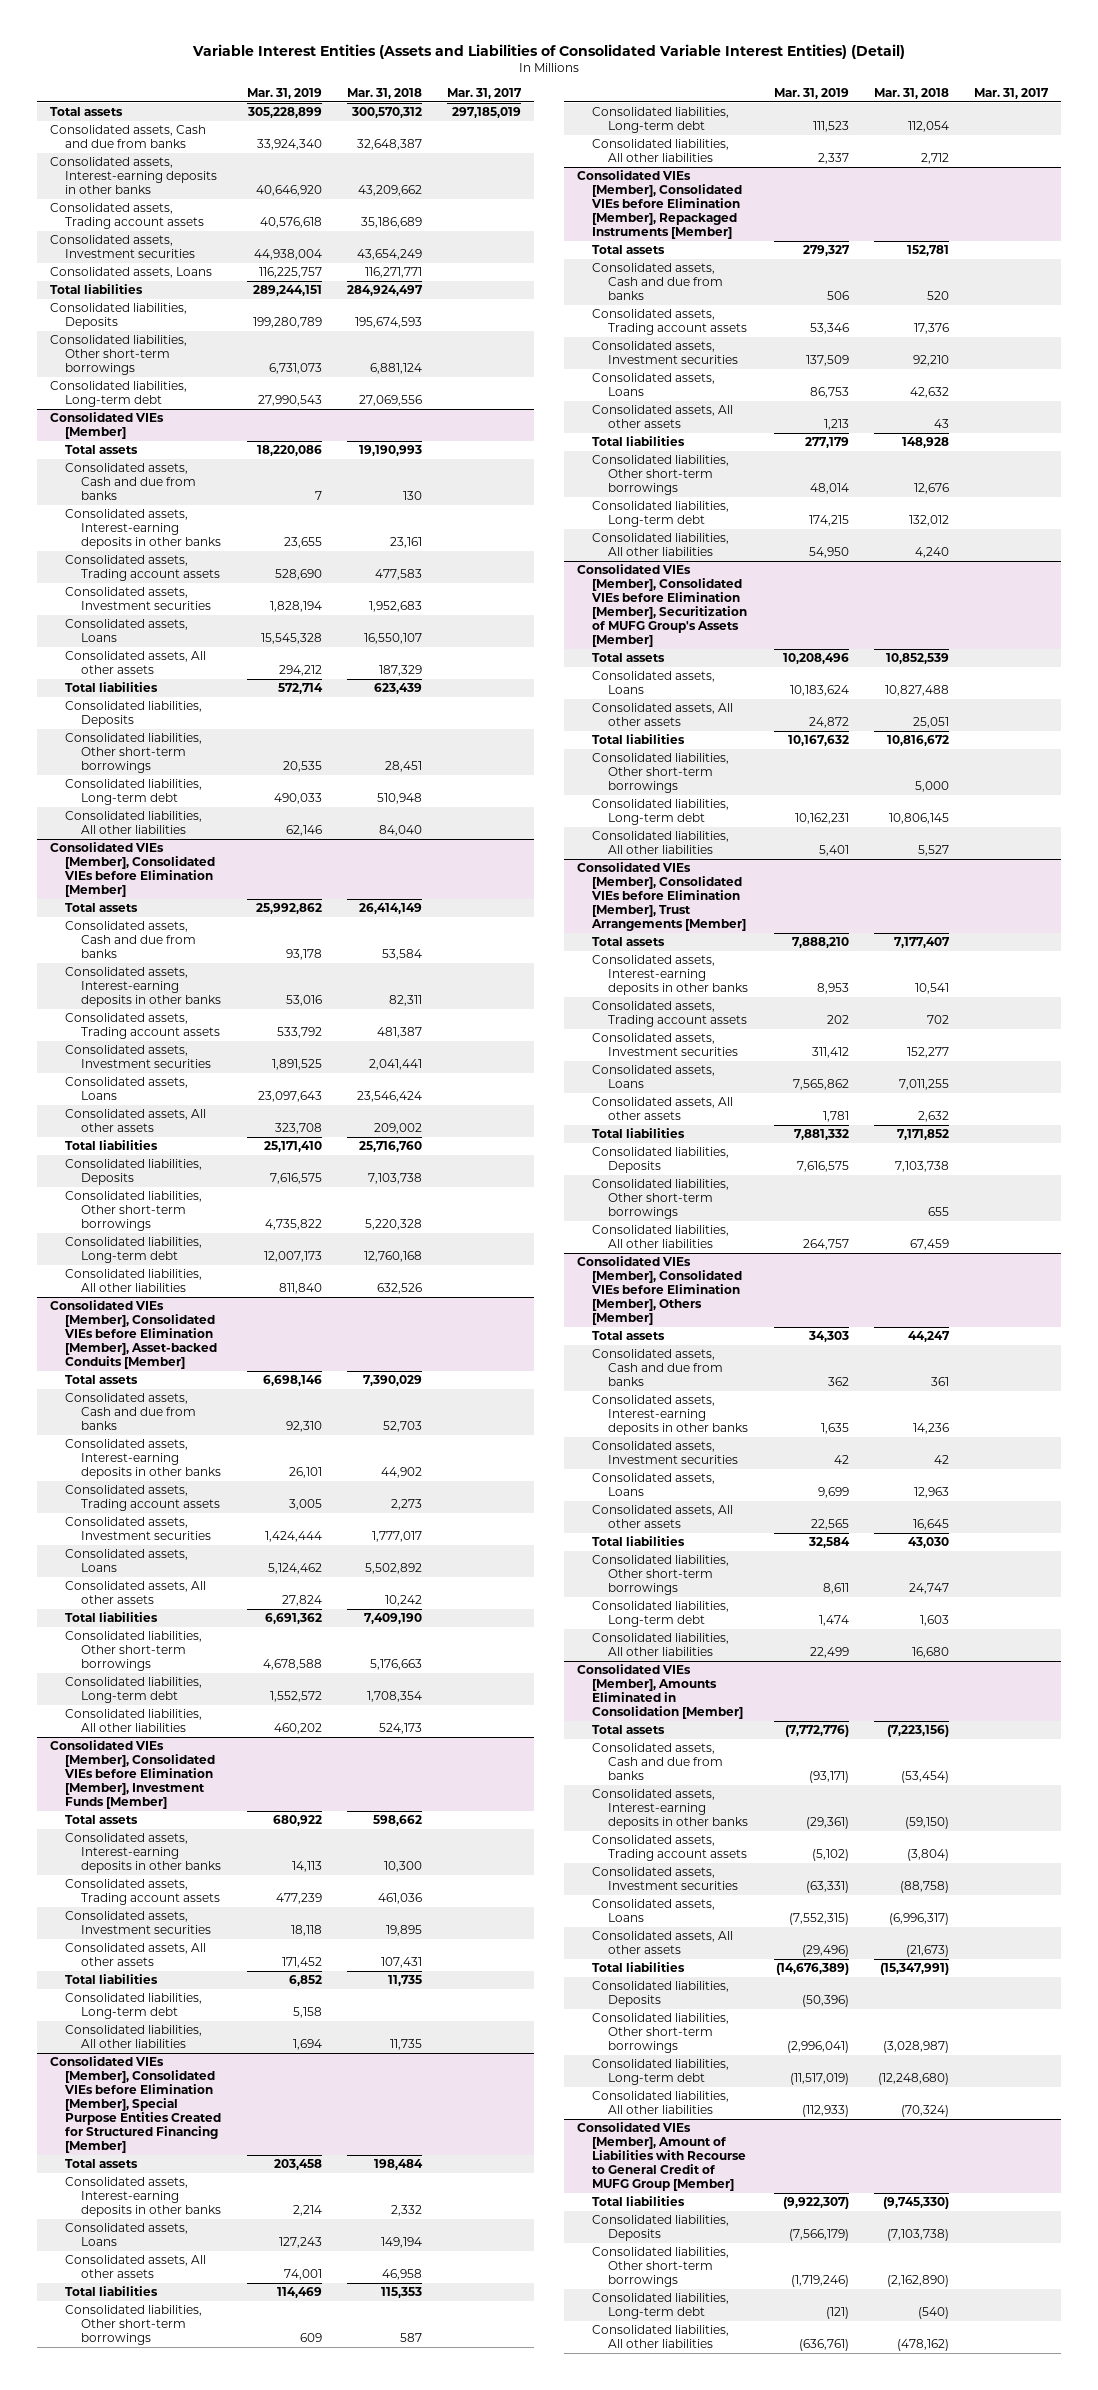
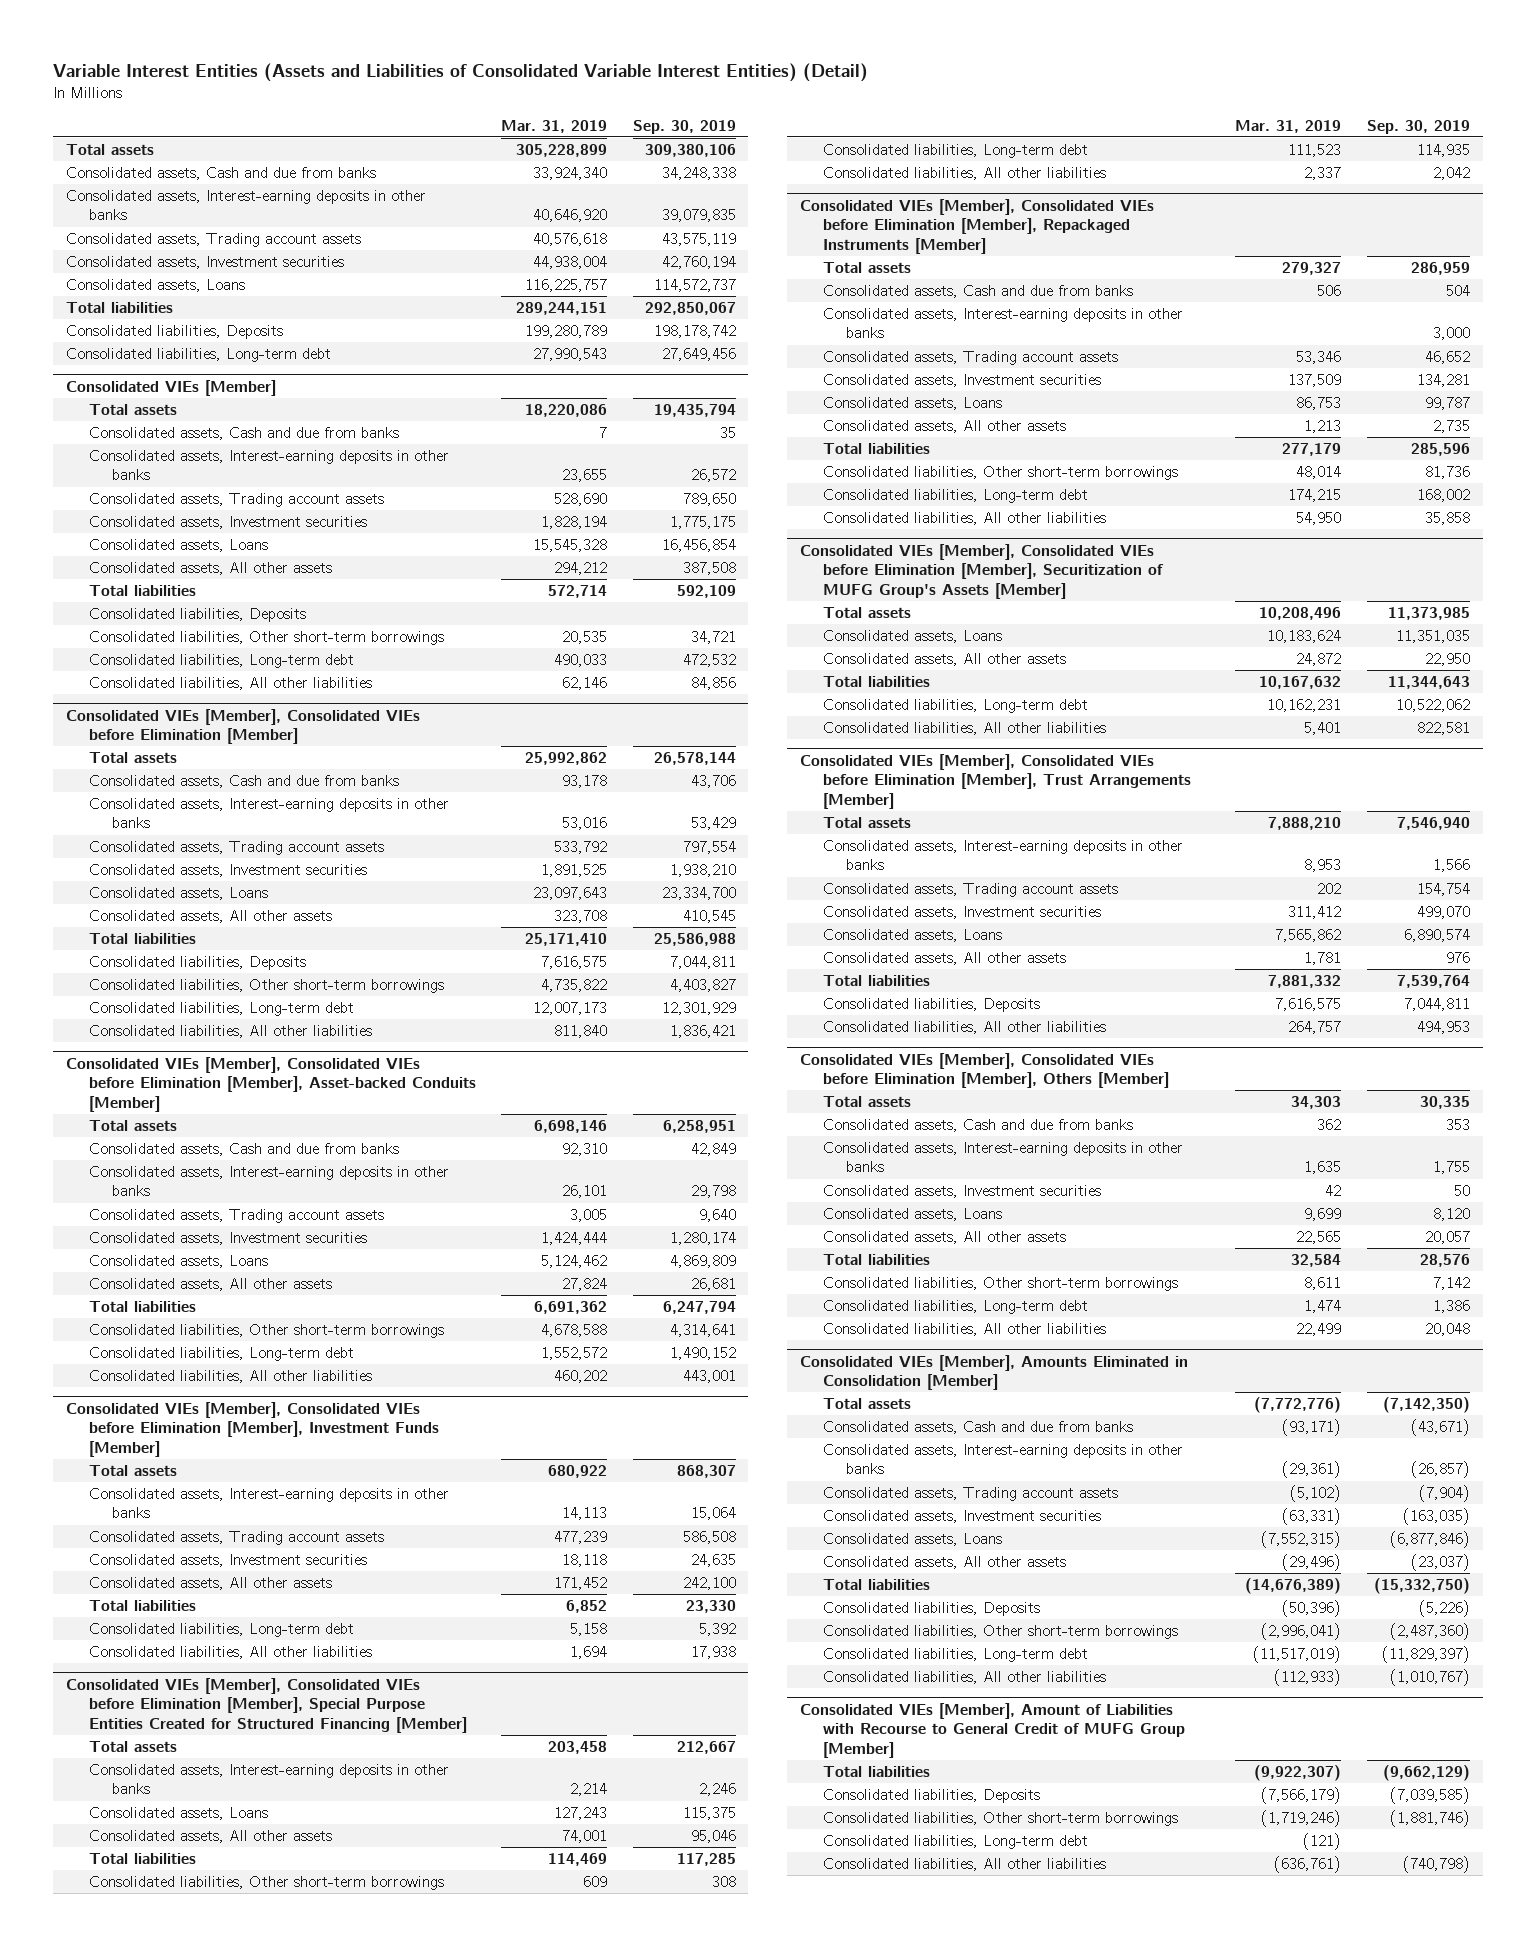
[346,88,422,100] Mar. 31, 2018 -> none
[447,88,523,100] Mar. 31, 2017 -> none
none -> [632,119,736,134] Sep. 30, 2019
[49,335,187,376] Consolidated liabilities, Other short-term borrowings -> none
none -> [823,308,1184,339] Consolidated assets, Interest-earning deposits in other banks
[592,753,730,794] Consolidated liabilities, Other short-term borrowings -> none
[592,1179,730,1220] Consolidated liabilities, Other short-term borrowings -> none

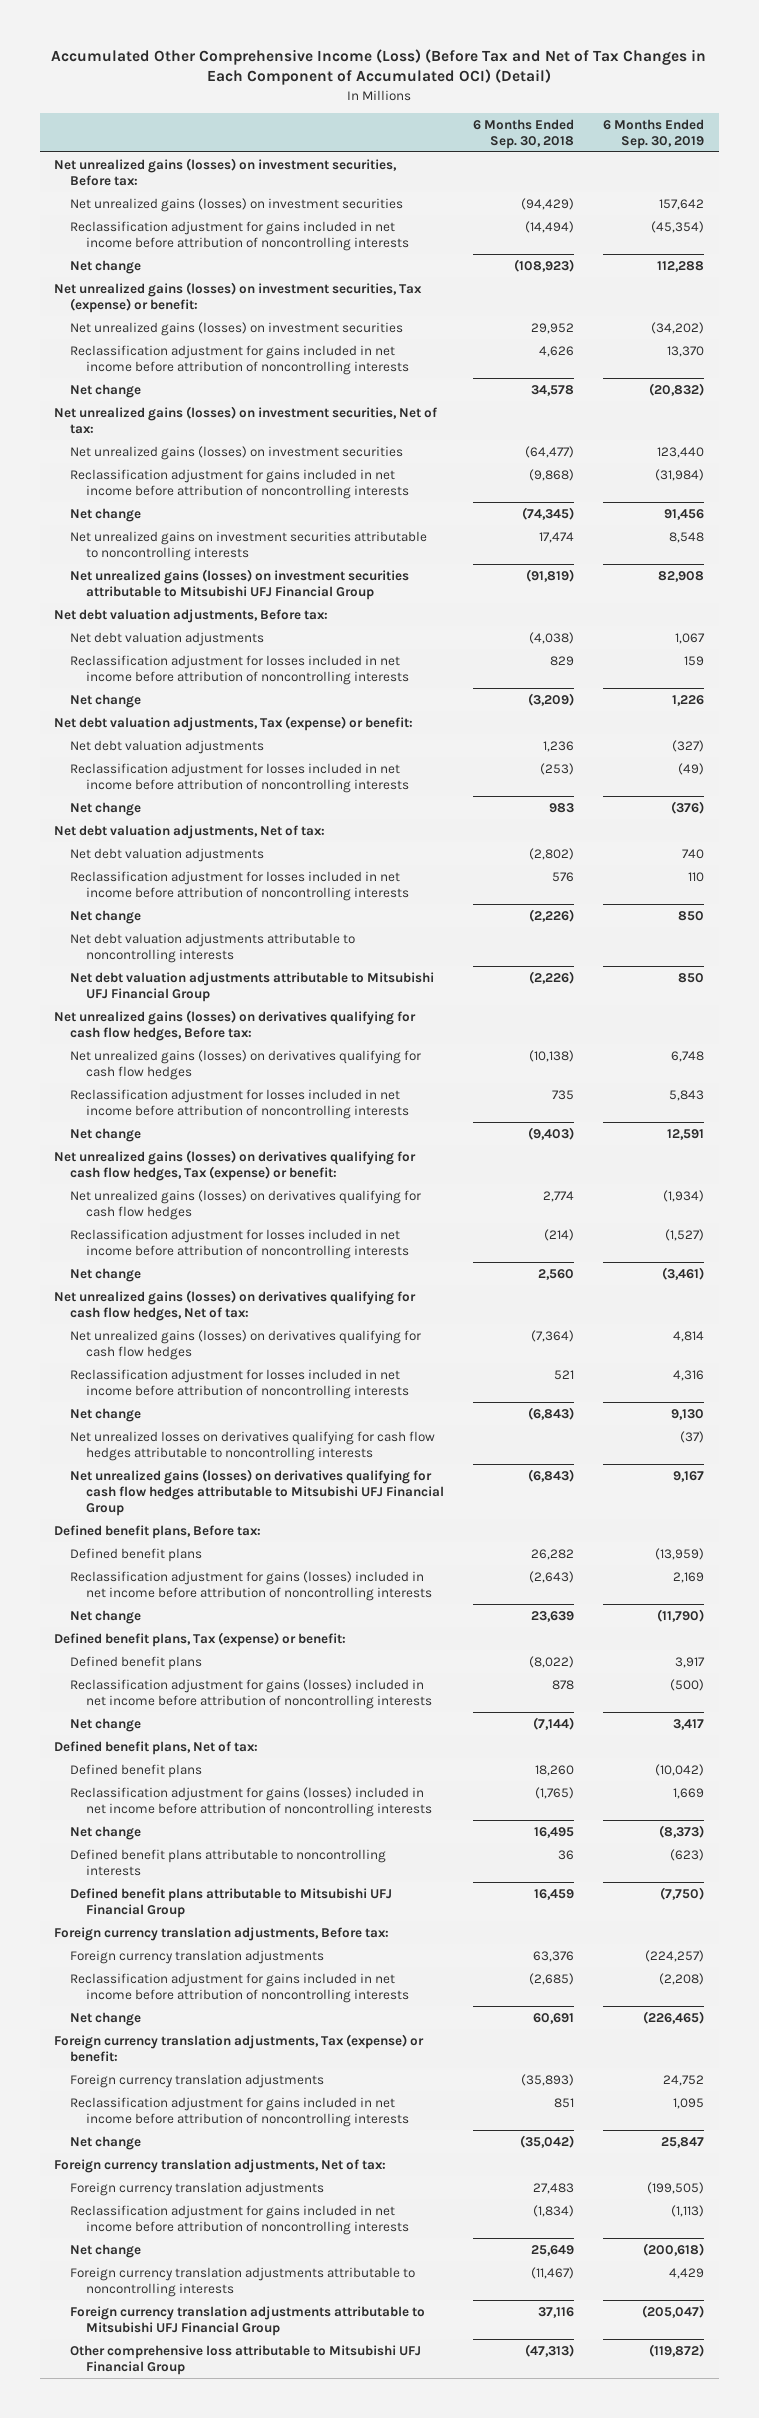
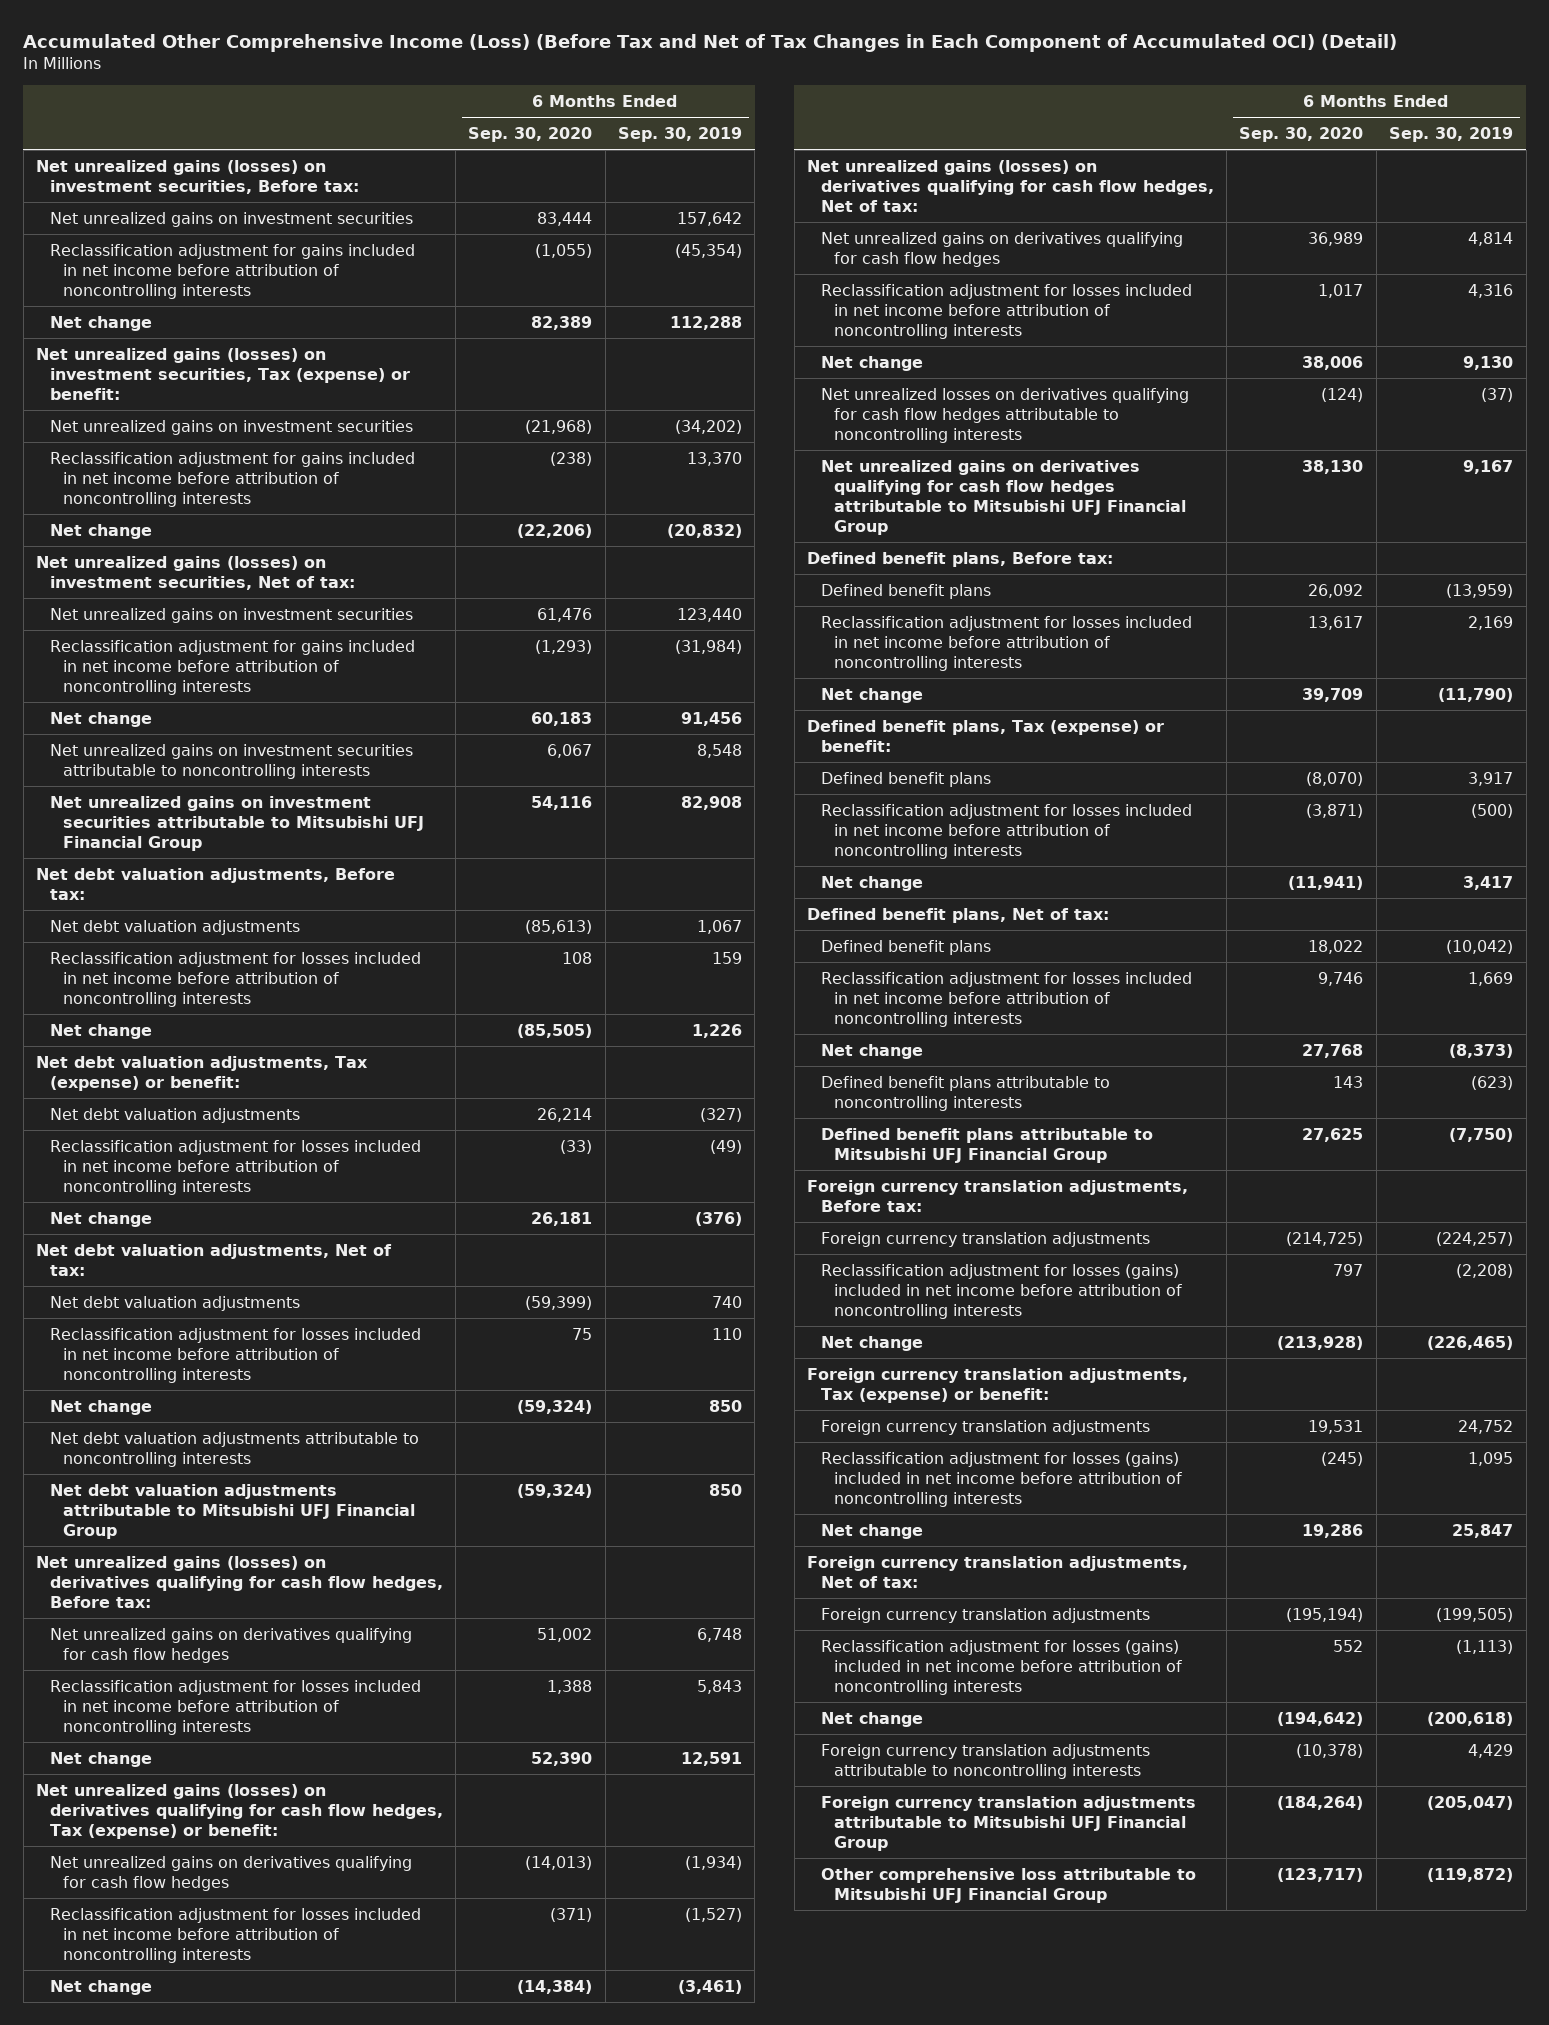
[473,118,575,149] 6 Months Ended Sep. 30, 2018 -> none
none -> [468,126,593,142] Sep. 30, 2020
[70,197,404,212] Net unrealized gains (losses) on investment securities -> [49,211,413,227] Net unrealized gains on investment securities
[70,321,404,336] Net unrealized gains (losses) on investment securities -> [49,419,413,435] Net unrealized gains on investment securities
[70,445,404,460] Net unrealized gains (losses) on investment securities -> [49,607,413,623] Net unrealized gains on investment securities
[70,568,410,600] Net unrealized gains (losses) on investment securities attributable to Mitsubishi UFJ Financial Group -> [49,795,425,851] Net unrealized gains on investment securities attributable to Mitsubishi UFJ Financial Group
[70,1049,422,1080] Net unrealized gains (losses) on derivatives qualifying for cash flow hedges -> [49,1627,412,1663] Net unrealized gains on derivatives qualifying for cash flow hedges
[70,1189,422,1220] Net unrealized gains (losses) on derivatives qualifying for cash flow hedges -> [49,1855,412,1891] Net unrealized gains on derivatives qualifying for cash flow hedges
[70,1329,422,1360] Net unrealized gains (losses) on derivatives qualifying for cash flow hedges -> [820,231,1183,267] Net unrealized gains on derivatives qualifying for cash flow hedges
[70,1468,445,1516] Net unrealized gains (losses) on derivatives qualifying for cash flow hedges attributable to Mitsubishi UFJ Financial Group -> [820,459,1187,535] Net unrealized gains on derivatives qualifying for cash flow hedges attributable to Mitsubishi UFJ Financial Group
[70,1570,433,1601] Reclassification adjustment for gains (losses) included in net income before attribution of noncontrolling interests -> [820,615,1192,671] Reclassification adjustment for losses included in net income before attribution of noncontrolling interests
[70,1678,433,1709] Reclassification adjustment for gains (losses) included in net income before attribution of noncontrolling interests -> [820,803,1192,859] Reclassification adjustment for losses included in net income before attribution of noncontrolling interests
[70,1786,433,1817] Reclassification adjustment for gains (losses) included in net income before attribution of noncontrolling interests -> [820,971,1192,1027] Reclassification adjustment for losses included in net income before attribution of noncontrolling interests
[70,1972,410,2003] Reclassification adjustment for gains included in net income before attribution of noncontrolling interests -> [820,1263,1183,1319] Reclassification adjustment for losses (gains) included in net income before attribution of noncontrolling interests
[70,2096,410,2127] Reclassification adjustment for gains included in net income before attribution of noncontrolling interests -> [820,1451,1183,1507] Reclassification adjustment for losses (gains) included in net income before attribution of noncontrolling interests
[70,2204,410,2235] Reclassification adjustment for gains included in net income before attribution of noncontrolling interests -> [820,1639,1183,1695] Reclassification adjustment for losses (gains) included in net income before attribution of noncontrolling interests

